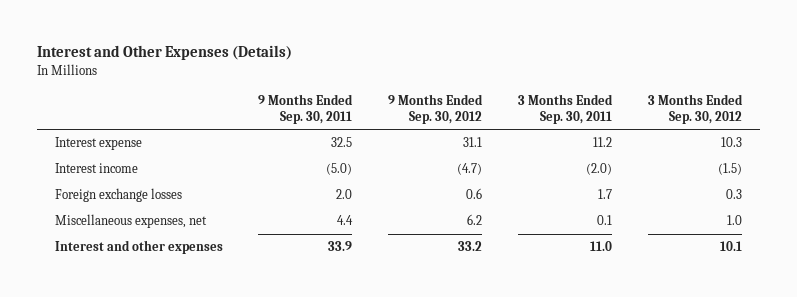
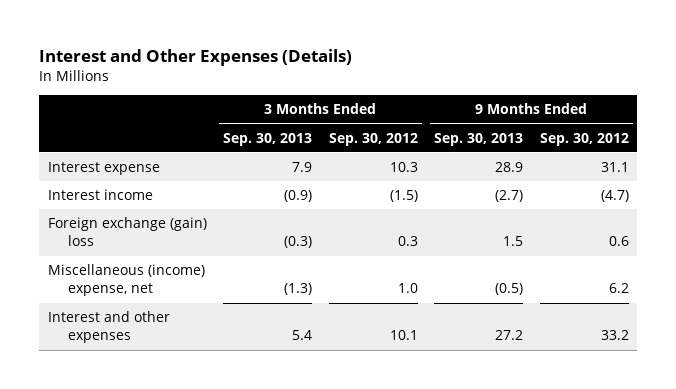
[258,94,354,124] 9 Months Ended Sep. 30, 2011 -> none
[518,94,614,124] 3 Months Ended Sep. 30, 2011 -> none
none -> [223,132,313,146] Sep. 30, 2013
none -> [434,132,524,146] Sep. 30, 2013
[54,188,182,203] Foreign exchange losses -> [47,217,207,247] Foreign exchange (gain) loss
[54,214,207,229] Miscellaneous expenses, net -> [47,264,205,297] Miscellaneous (income) expense, net

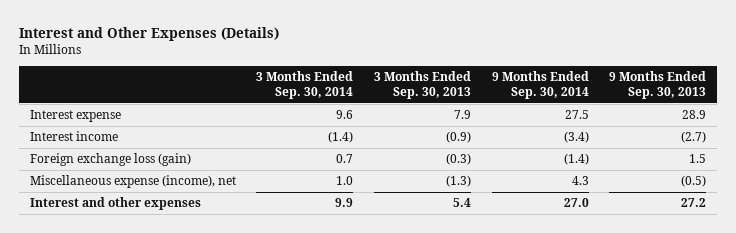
[328,132,418,146] Sep. 30, 2012 -> none
[539,132,629,146] Sep. 30, 2012 -> none
none -> [256,71,354,99] 3 Months Ended Sep. 30, 2014
none -> [491,71,589,99] 9 Months Ended Sep. 30, 2014
[47,217,207,247] Foreign exchange (gain) loss -> [29,153,191,167] Foreign exchange loss (gain)
[47,264,205,297] Miscellaneous (income) expense, net -> [29,175,236,189] Miscellaneous expense (income), net

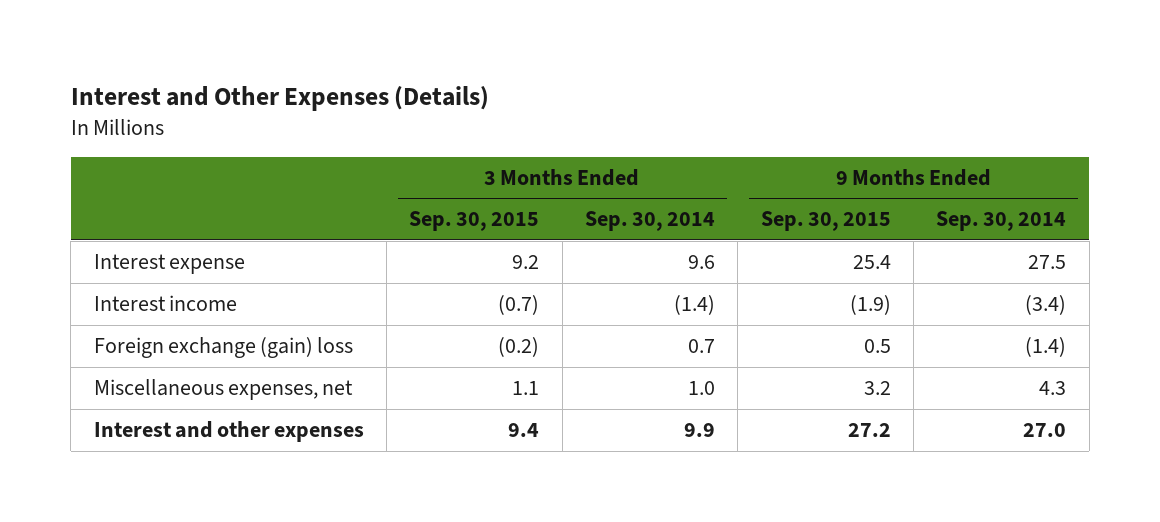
[374,71,472,99] 3 Months Ended Sep. 30, 2013 -> none
[609,71,707,99] 9 Months Ended Sep. 30, 2013 -> none
none -> [409,211,540,232] Sep. 30, 2015
none -> [760,211,891,232] Sep. 30, 2015
[29,153,191,167] Foreign exchange loss (gain) -> [93,337,353,359] Foreign exchange (gain) loss
[29,175,236,189] Miscellaneous expense (income), net -> [93,379,353,401] Miscellaneous expenses, net

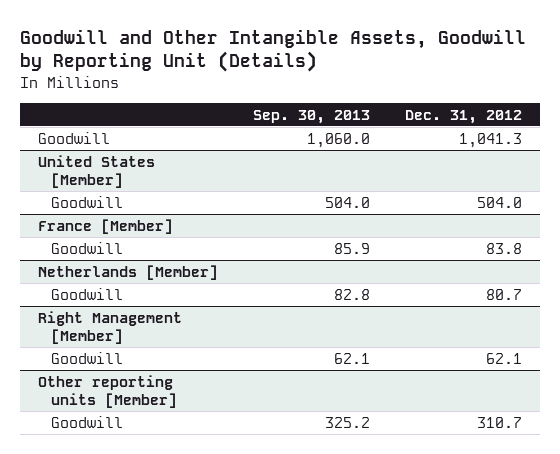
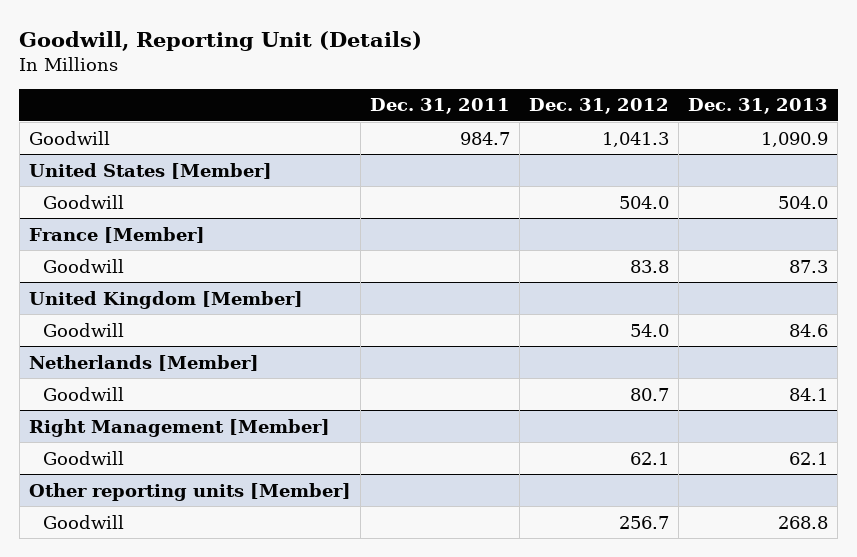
[20,28,527,73] Goodwill and Other Intangible Assets, Goodwill by Reporting Unit (Details) -> [19,30,423,51] Goodwill, Reporting Unit (Details)
[253,109,371,124] Sep. 30, 2013 -> none
none -> [369,98,510,115] Dec. 31, 2011
none -> [688,98,829,115] Dec. 31, 2013
none -> [28,290,303,309] United Kingdom [Member]
none -> [43,322,125,337] Goodwill
[477,416,523,428] 310.7 -> [618,515,669,529] 256.7

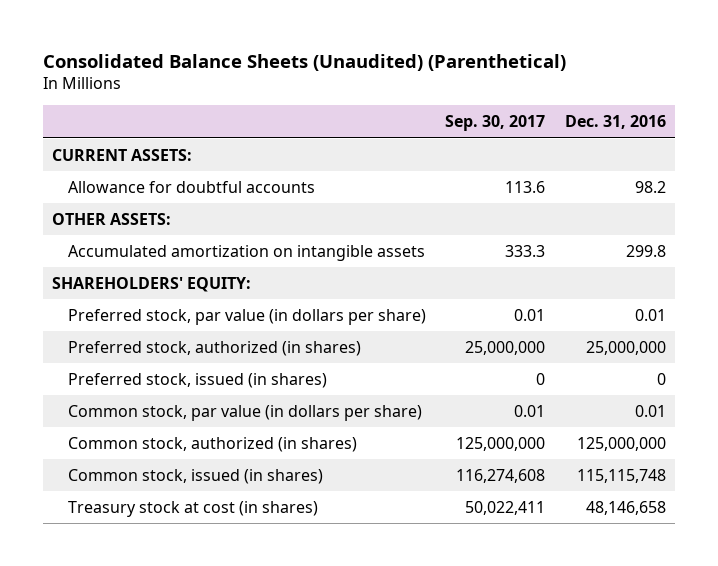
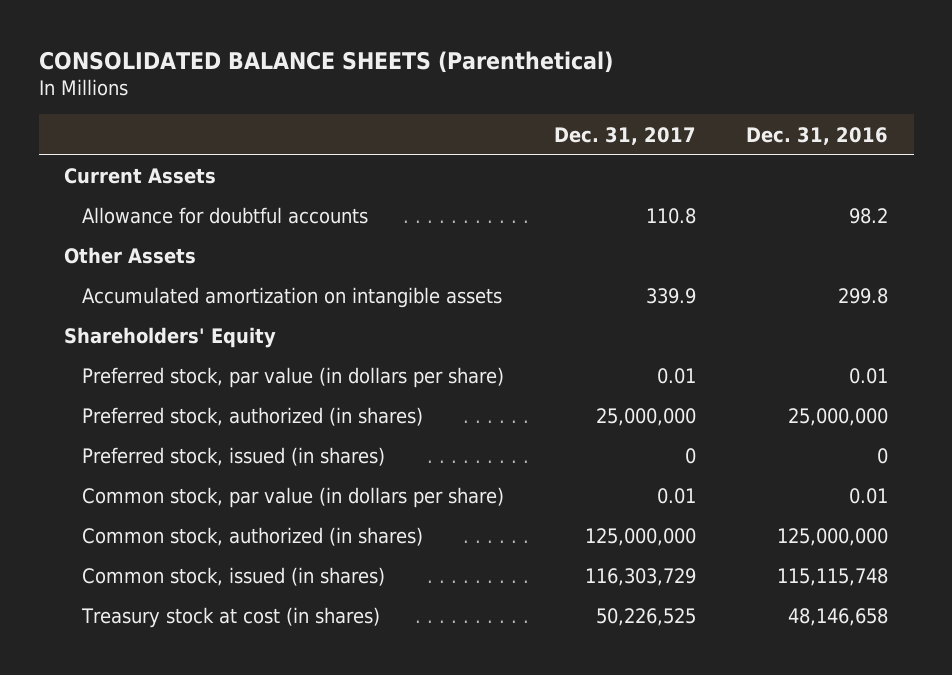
[42,53,566,71] Consolidated Balance Sheets (Unaudited) (Parenthetical) -> [38,50,613,73] CONSOLIDATED BALANCE SHEETS (Parenthetical)
[445,115,546,132] Sep. 30, 2017 -> none
none -> [554,126,697,145] Dec. 31, 2017
[52,148,193,161] CURRENT ASSETS: -> [63,168,216,185] Current Assets
[52,212,172,225] OTHER ASSETS: -> [63,247,196,265] Other Assets
[52,276,252,292] SHAREHOLDERS' EQUITY: -> [63,327,276,349] Shareholders' Equity

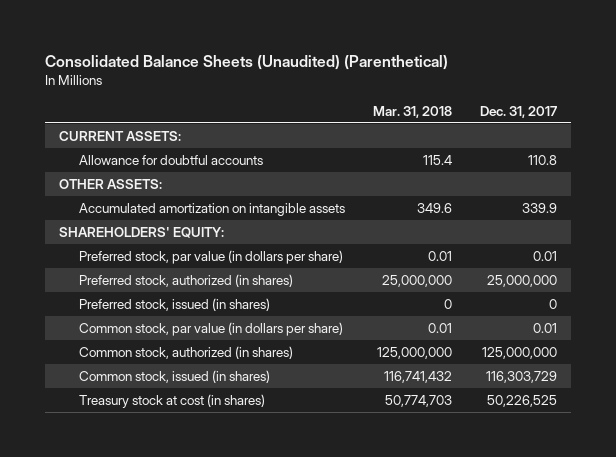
[38,50,613,73] CONSOLIDATED BALANCE SHEETS (Parenthetical) -> [45,54,449,70] Consolidated Balance Sheets (Unaudited) (Parenthetical)
[746,126,889,145] Dec. 31, 2016 -> none
none -> [372,105,452,118] Mar. 31, 2018
[63,168,216,185] Current Assets -> [59,131,182,142] CURRENT ASSETS:
[63,247,196,265] Other Assets -> [59,179,163,190] OTHER ASSETS:
[63,327,276,349] Shareholders' Equity -> [59,227,225,239] SHAREHOLDERS' EQUITY:

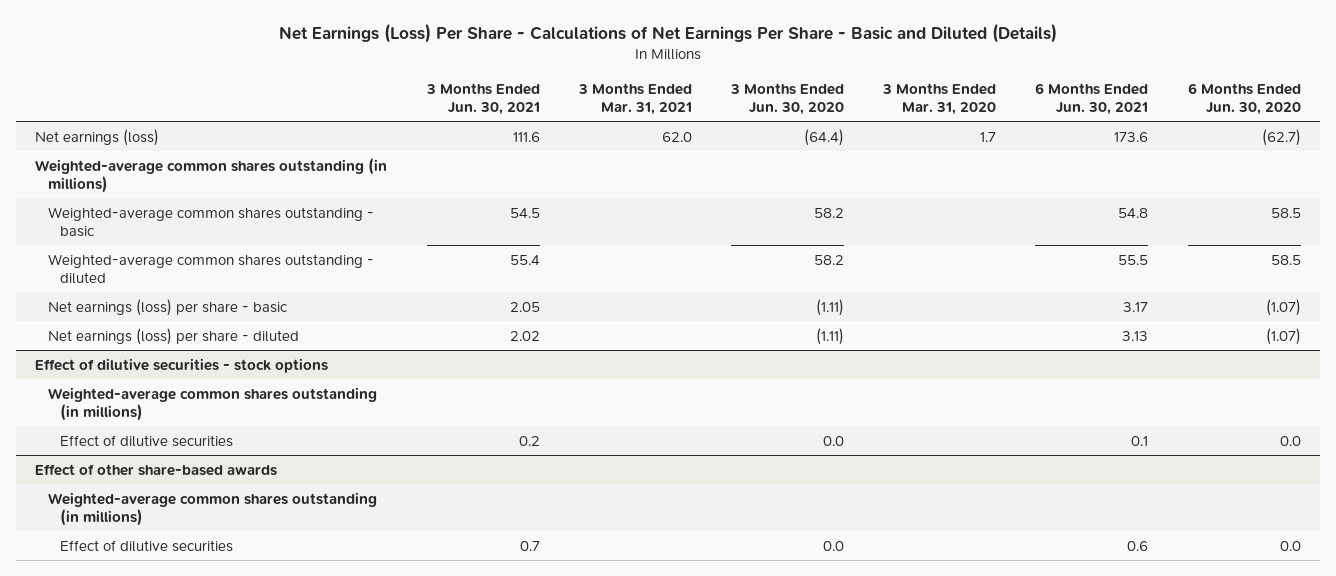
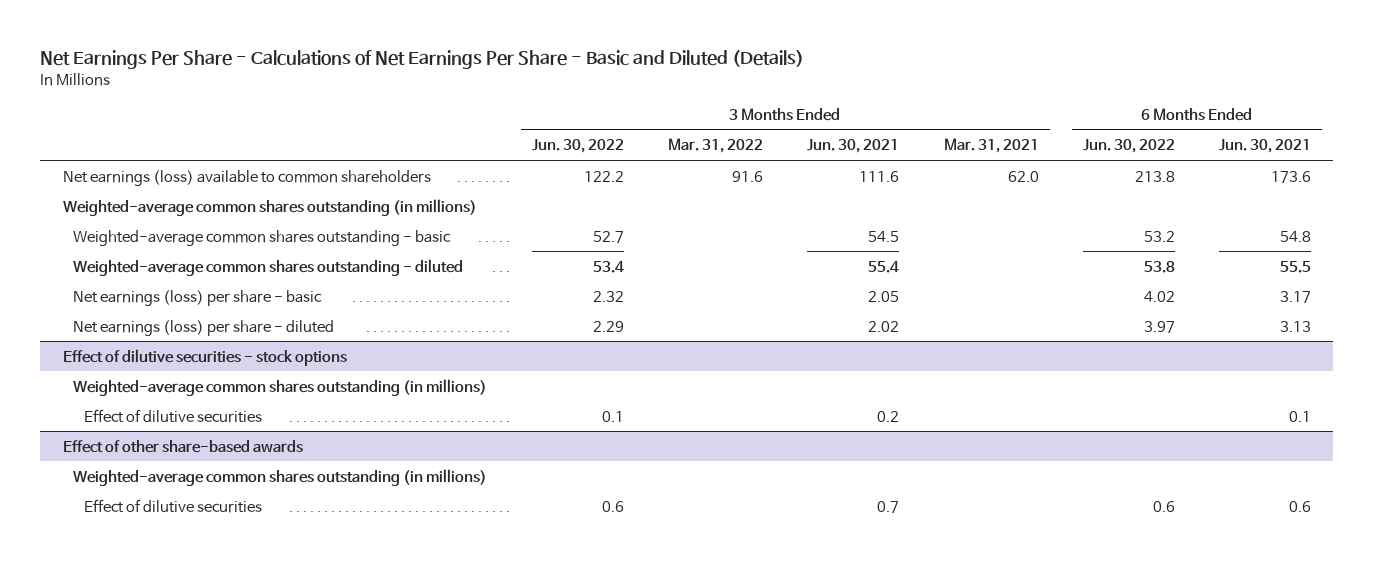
[279,22,1058,43] Net Earnings (Loss) Per Share - Calculations of Net Earnings Per Share - Basic and Diluted (Details) -> [40,50,805,70] Net Earnings Per Share - Calculations of Net Earnings Per Share - Basic and Diluted (Details)
[730,82,845,115] 3 Months Ended Jun. 30, 2020 -> none
[882,82,997,115] 3 Months Ended Mar. 31, 2020 -> none
[1187,82,1301,115] 6 Months Ended Jun. 30, 2020 -> none
none -> [531,139,624,154] Jun. 30, 2022
none -> [668,138,764,154] Mar. 31, 2022
none -> [1082,139,1175,154] Jun. 30, 2022
[35,128,160,146] Net earnings (loss) -> [62,169,431,186] Net earnings (loss) available to common shareholders

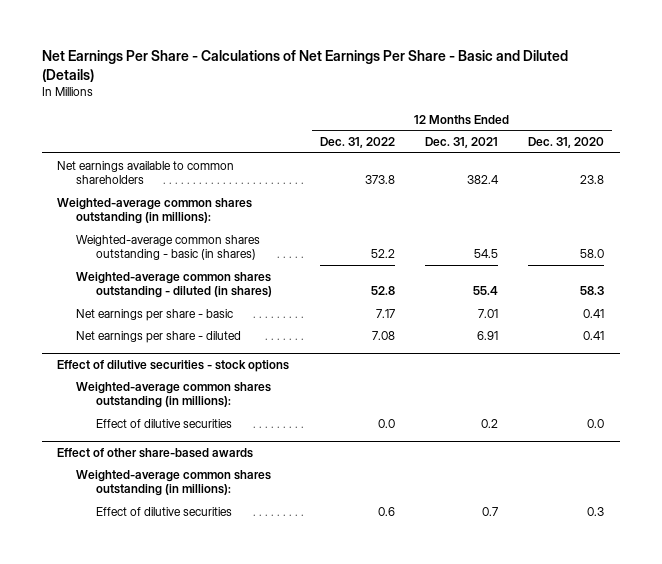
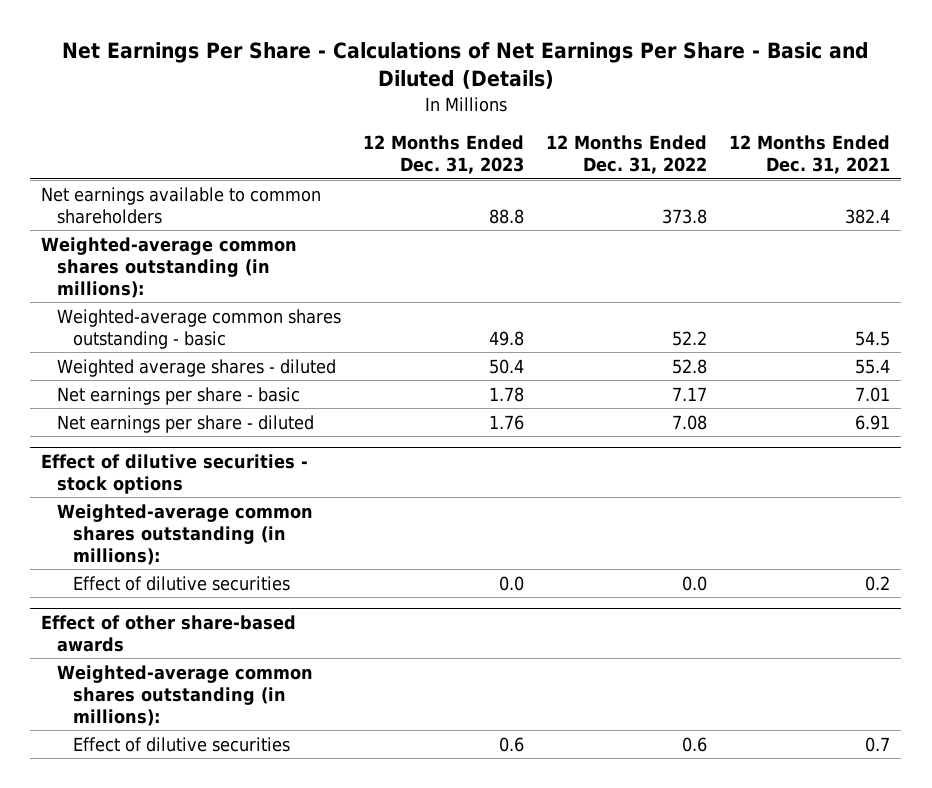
[528,137,605,149] Dec. 31, 2020 -> none
none -> [363,135,525,175] 12 Months Ended Dec. 31, 2023
[76,234,261,260] Weighted-average common shares outstanding - basic (in shares) -> [57,308,342,349] Weighted-average common shares outstanding - basic
[76,271,272,298] Weighted-average common shares outstanding - diluted (in shares) -> [57,358,337,377] Weighted average shares - diluted

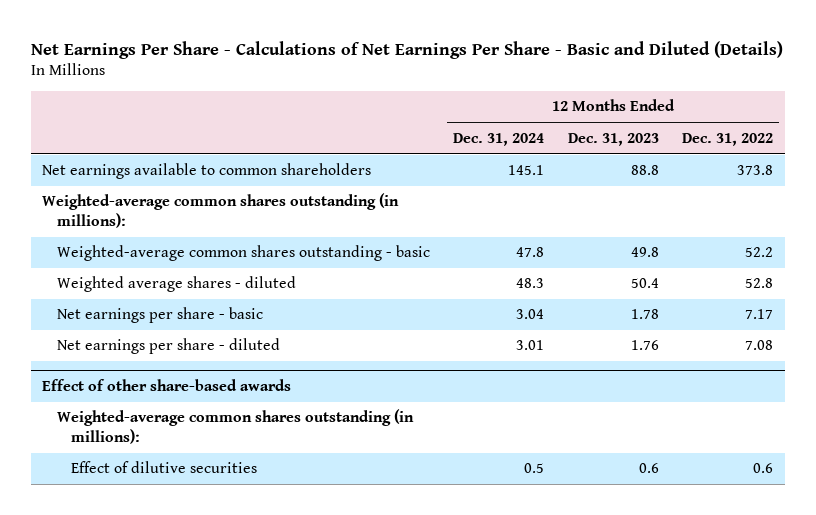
[729,135,891,175] 12 Months Ended Dec. 31, 2021 -> none
none -> [453,132,545,146] Dec. 31, 2024
[41,453,309,494] Effect of dilutive securities - stock options -> none
[57,503,314,565] Weighted-average common shares outstanding (in millions): -> none
[72,575,290,591] Effect of dilutive securities -> none

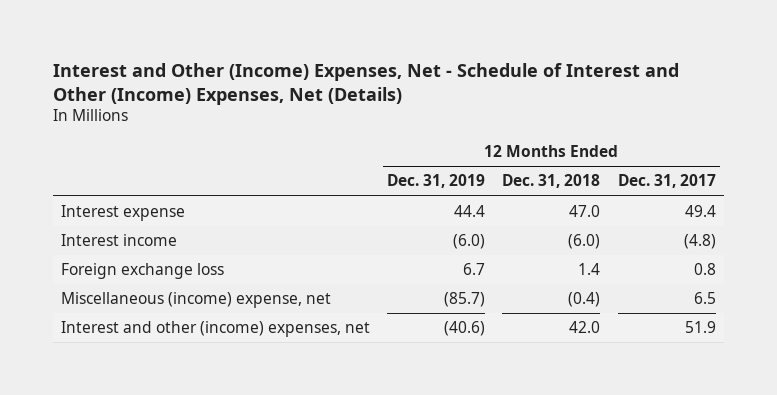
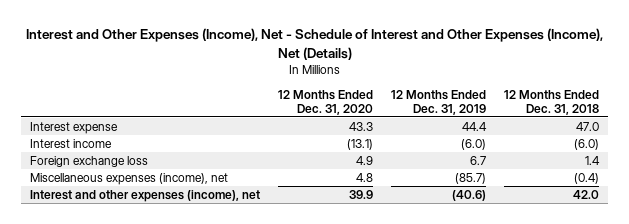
[52,62,679,105] Interest and Other (Income) Expenses, Net - Schedule of Interest and Other (Income) Expenses, Net (Details) -> [25,28,603,60] Interest and Other Expenses (Income), Net - Schedule of Interest and Other Expenses (Income), Net (Details)
[617,174,716,189] Dec. 31, 2017 -> none
none -> [278,89,374,115] 12 Months Ended Dec. 31, 2020
[61,292,332,309] Miscellaneous (income) expense, net -> [29,172,228,185] Miscellaneous expenses (income), net
[61,321,371,338] Interest and other (income) expenses, net -> [29,189,260,202] Interest and other expenses (income), net

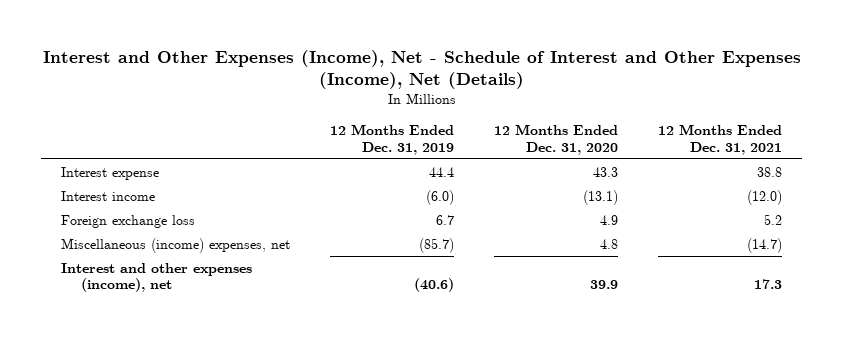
[504,89,600,115] 12 Months Ended Dec. 31, 2018 -> none
none -> [658,124,783,155] 12 Months Ended Dec. 31, 2021
[29,172,228,185] Miscellaneous expenses (income), net -> [61,237,291,253] Miscellaneous (income) expenses, net

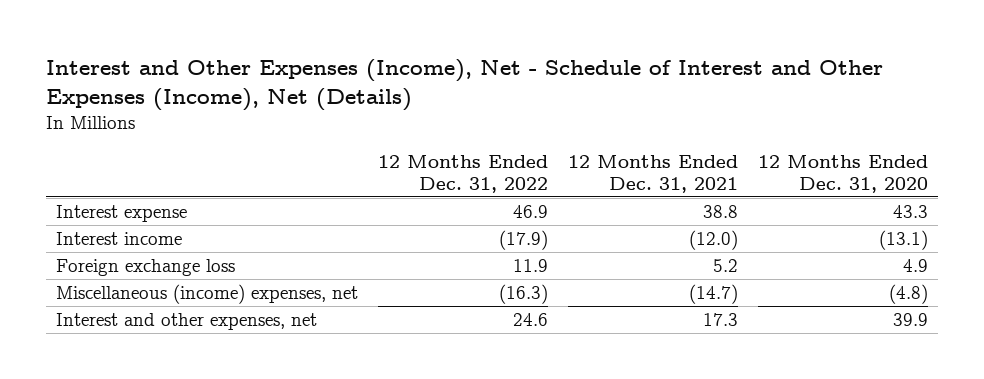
[330,124,455,155] 12 Months Ended Dec. 31, 2019 -> none
none -> [378,154,549,193] 12 Months Ended Dec. 31, 2022
[600,238,619,249] 4.8 -> [889,284,929,305] (4.8)
[61,262,253,293] Interest and other expenses (income), net -> [56,313,318,331] Interest and other expenses, net

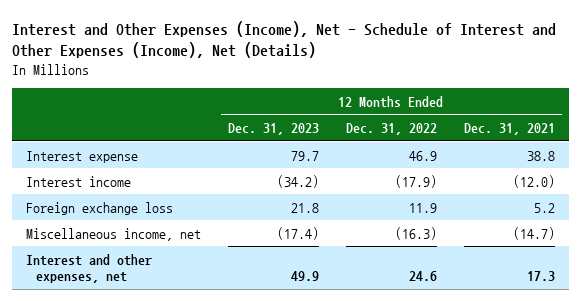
[758,154,929,193] 12 Months Ended Dec. 31, 2020 -> none
none -> [227,122,319,135] Dec. 31, 2023
[56,284,359,305] Miscellaneous (income) expenses, net -> [25,227,201,241] Miscellaneous income, net

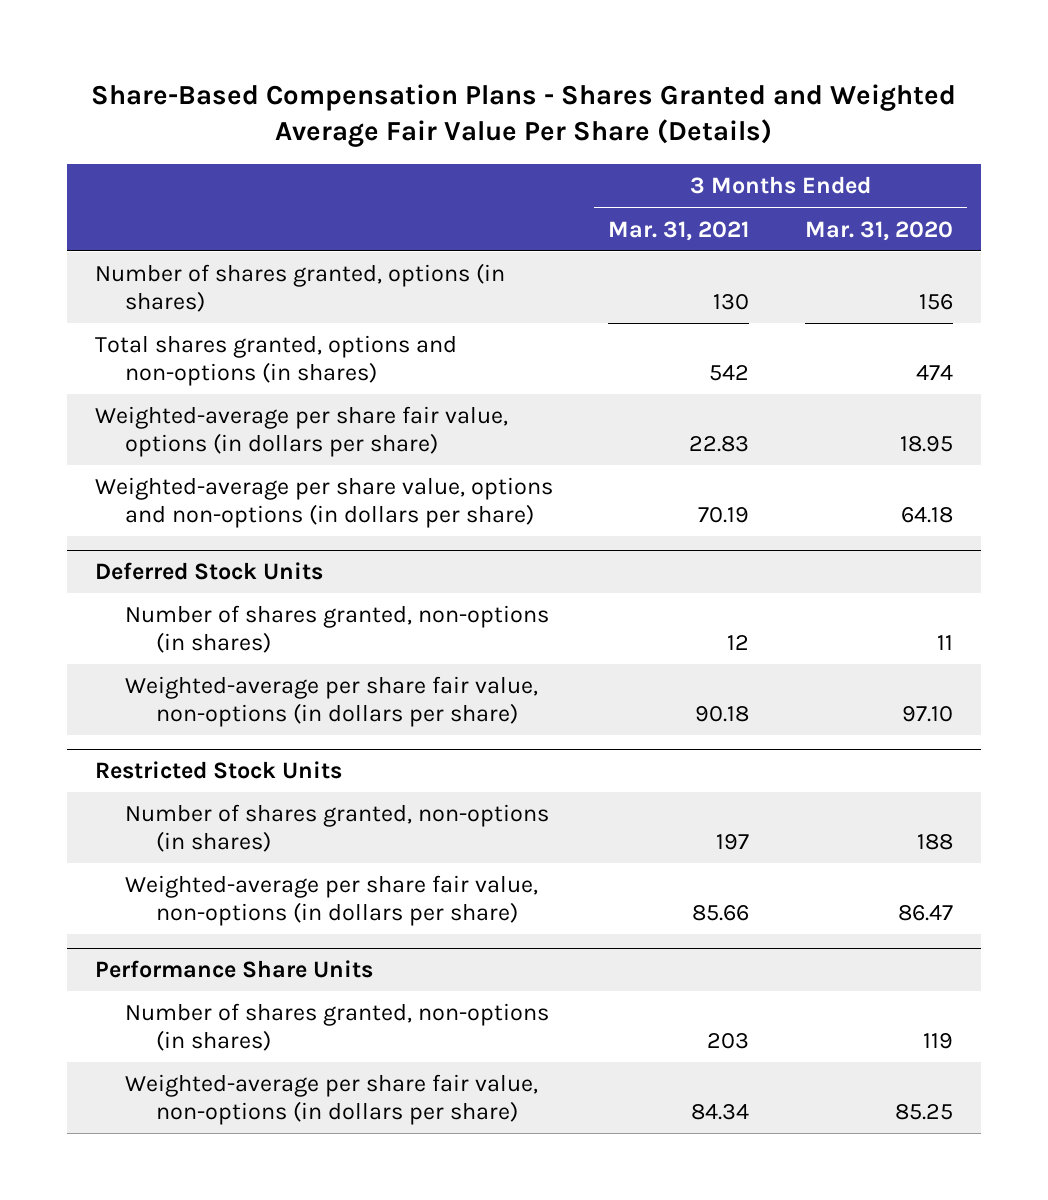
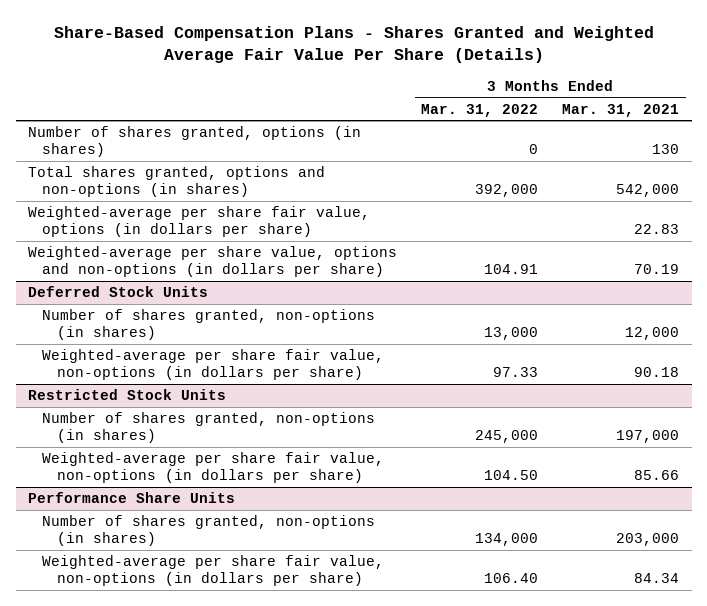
[805,220,954,241] Mar. 31, 2020 -> none
none -> [421,103,539,117] Mar. 31, 2022
[709,365,750,382] 542 -> [616,184,680,198] 542,000
[727,635,750,651] 12 -> [625,327,680,341] 12,000
[716,834,750,851] 197 -> [616,430,680,444] 197,000
[707,1033,750,1050] 203 -> [616,533,680,547] 203,000

